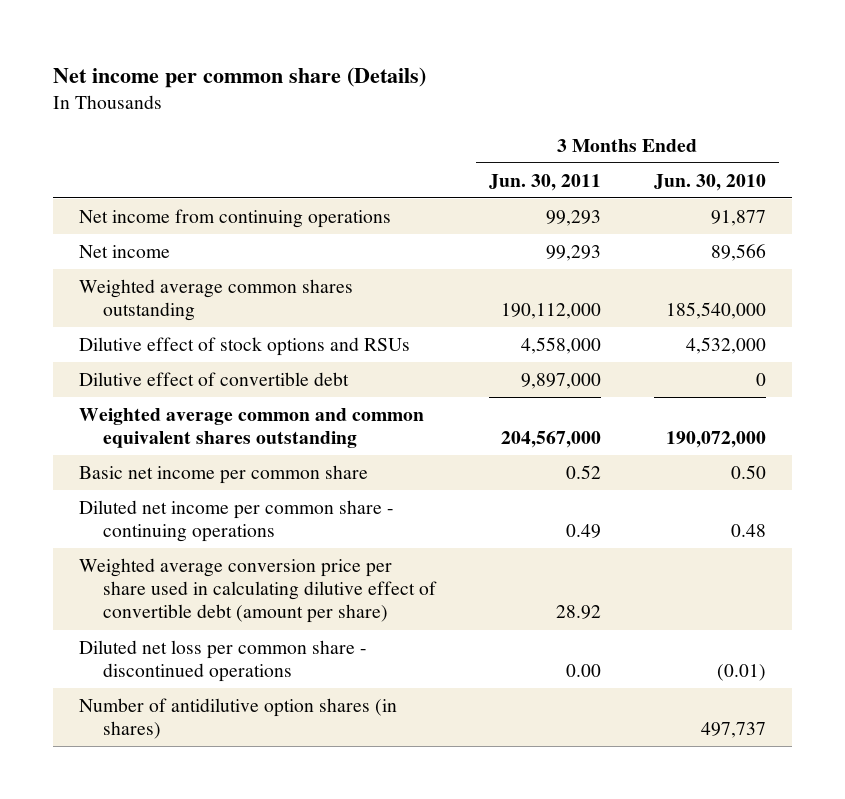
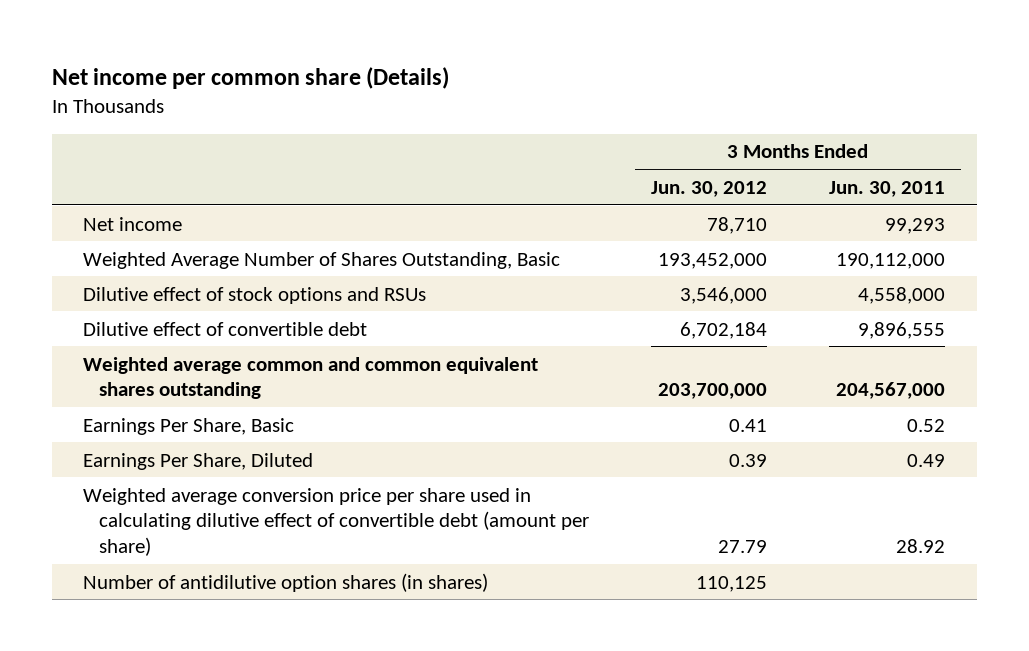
[653,173,766,191] Jun. 30, 2010 -> none
none -> [651,180,768,197] Jun. 30, 2012
[79,208,392,228] Net income from continuing operations -> none
[79,278,354,322] Weighted average common shares outstanding -> [83,251,561,269] Weighted Average Number of Shares Outstanding, Basic
[520,372,601,389] 9,897,000 -> [858,321,946,339] 9,896,555
[79,464,369,484] Basic net income per common share -> none
[79,499,395,543] Diluted net income per common share - continuing operations -> none
none -> [83,417,295,435] Earnings Per Share, Basic
none -> [83,452,314,470] Earnings Per Share, Diluted
[79,639,368,683] Diluted net loss per common share - discontinued operations -> none

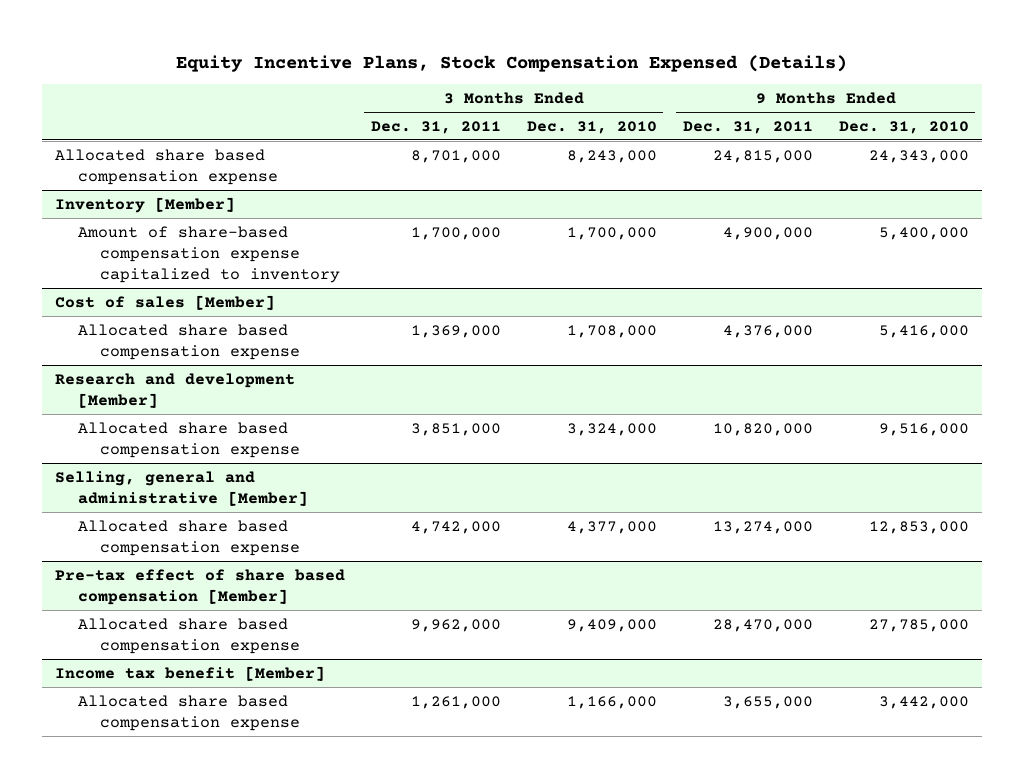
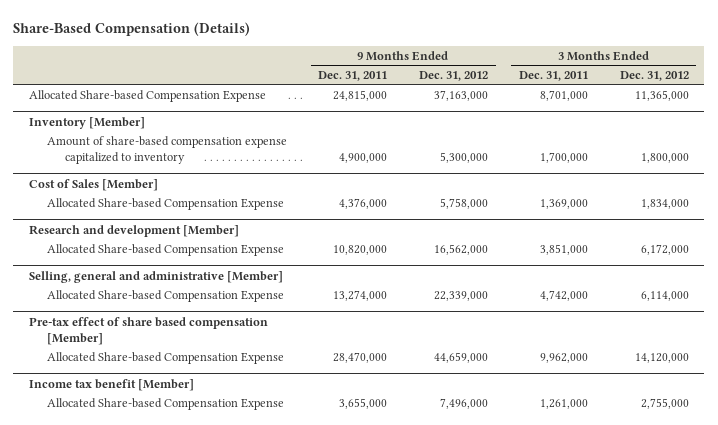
[175,54,847,72] Equity Incentive Plans, Stock Compensation Expensed (Details) -> [13,22,251,37] Share-Based Compensation (Details)
[526,120,657,134] Dec. 31, 2010 -> none
[838,120,969,134] Dec. 31, 2010 -> none
none -> [418,70,488,81] Dec. 31, 2012
none -> [619,70,689,81] Dec. 31, 2012
[55,148,278,185] Allocated share based compensation expense -> [29,89,267,102] Allocated Share-based Compensation Expense
[55,294,276,310] Cost of sales [Member] -> [29,178,159,191] Cost of Sales [Member]
[77,323,300,360] Allocated share based compensation expense -> [47,197,285,210] Allocated Share-based Compensation Expense
[77,421,300,458] Allocated share based compensation expense -> [47,243,285,256] Allocated Share-based Compensation Expense
[77,519,300,556] Allocated share based compensation expense -> [47,289,285,302] Allocated Share-based Compensation Expense
[77,617,300,654] Allocated share based compensation expense -> [47,351,285,364] Allocated Share-based Compensation Expense
[77,694,300,731] Allocated share based compensation expense -> [47,397,285,410] Allocated Share-based Compensation Expense

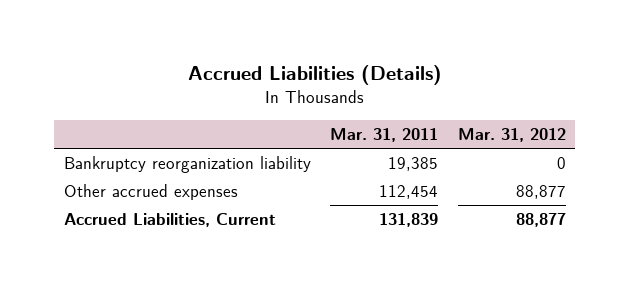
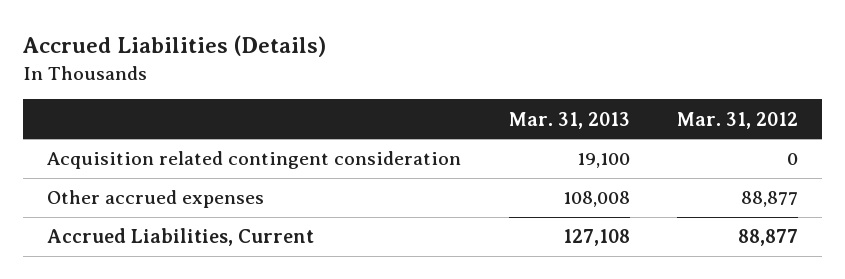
[330,128,439,143] Mar. 31, 2011 -> none
none -> [508,111,630,129] Mar. 31, 2013
[63,155,311,173] Bankruptcy reorganization liability -> none
none -> [46,151,461,170] Acquisition related contingent consideration

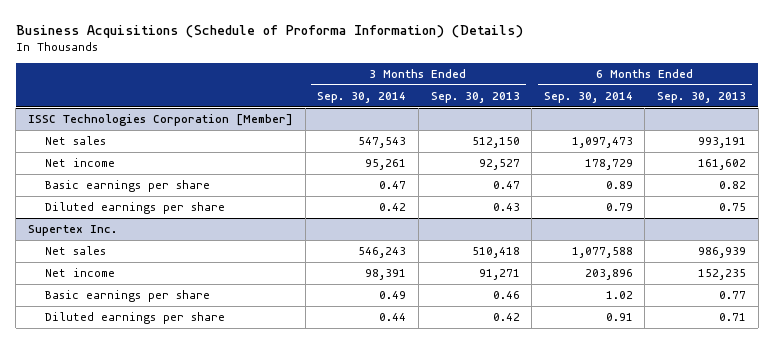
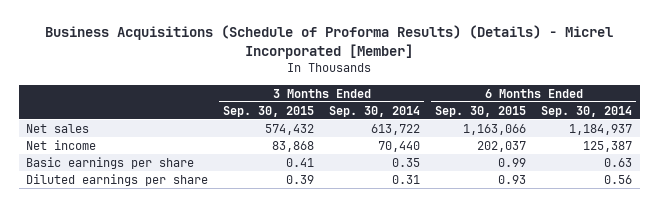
[15,24,523,38] Business Acquisitions (Schedule of Proforma Information) (Details) -> [45,25,614,60] Business Acquisitions (Schedule of Proforma Results) (Details) - Micrel Incorporated [Member]
[430,91,520,103] Sep. 30, 2013 -> none
[657,91,747,103] Sep. 30, 2013 -> none
none -> [223,105,315,117] Sep. 30, 2015
none -> [435,105,527,117] Sep. 30, 2015
[28,114,294,127] ISSC Technologies Corporation [Member] -> none
[28,225,118,237] Supertex Inc. -> none
[44,246,106,256] Net sales -> none
[44,268,115,278] Net income -> none
[44,290,210,303] Basic earnings per share -> none
[44,312,225,325] Diluted earnings per share -> none
[358,137,407,149] 547,543 -> [371,123,421,135] 613,722
[571,137,633,149] 1,097,473 -> [569,123,633,135] 1,184,937
[365,159,407,171] 95,261 -> [378,140,421,152] 70,440
[584,159,633,171] 178,729 -> [583,140,633,152] 125,387
[379,181,407,190] 0.47 -> [392,157,421,167] 0.35
[605,181,633,190] 0.89 -> [604,157,633,167] 0.63
[379,203,407,212] 0.42 -> [392,174,421,184] 0.31
[605,203,633,212] 0.79 -> [604,174,633,184] 0.56

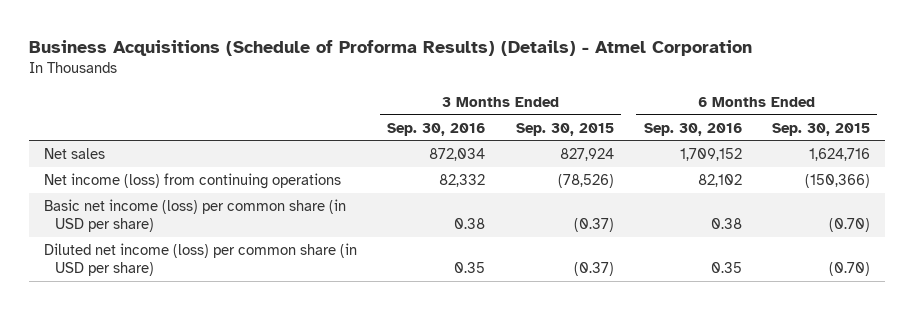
[45,25,614,60] Business Acquisitions (Schedule of Proforma Results) (Details) - Micrel Incorporated [Member] -> [29,39,753,56] Business Acquisitions (Schedule of Proforma Results) (Details) - Atmel Corporation
[329,105,421,117] Sep. 30, 2014 -> none
[541,105,633,117] Sep. 30, 2014 -> none
none -> [387,122,486,136] Sep. 30, 2016
none -> [643,122,742,136] Sep. 30, 2016
[265,123,315,135] 574,432 -> [559,148,614,162] 827,924
[463,123,527,135] 1,163,066 -> [808,148,870,162] 1,624,716
[26,139,97,150] Net income -> [44,173,342,190] Net income (loss) from continuing operations
[272,140,315,152] 83,868 -> [557,174,614,189] (78,526)
[477,140,527,152] 202,037 -> [804,174,870,189] (150,366)
[26,156,195,169] Basic earnings per share -> [44,199,347,233] Basic net income (loss) per common share (in USD per share)
[286,157,315,167] 0.41 -> [573,218,614,233] (0.37)
[498,157,527,167] 0.99 -> [828,218,870,233] (0.70)
[26,173,209,186] Diluted earnings per share -> [44,243,358,277] Diluted net income (loss) per common share (in USD per share)
[286,174,315,184] 0.39 -> [573,262,614,277] (0.37)
[498,174,527,184] 0.93 -> [828,262,870,277] (0.70)

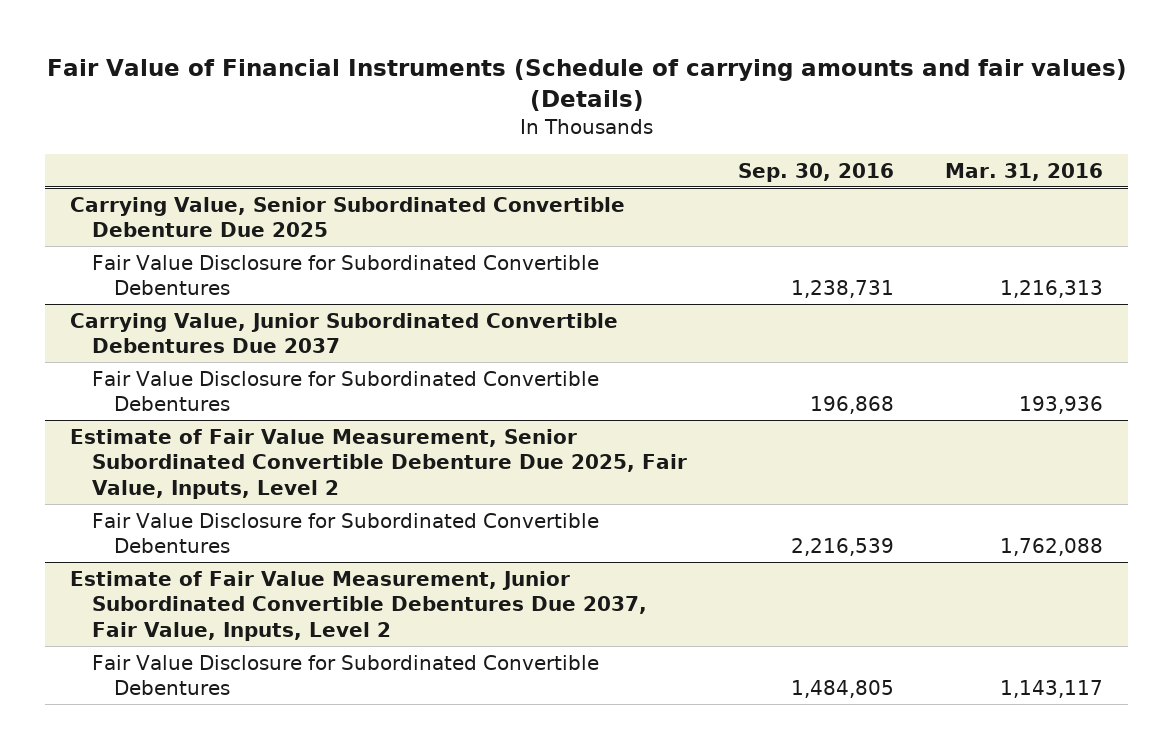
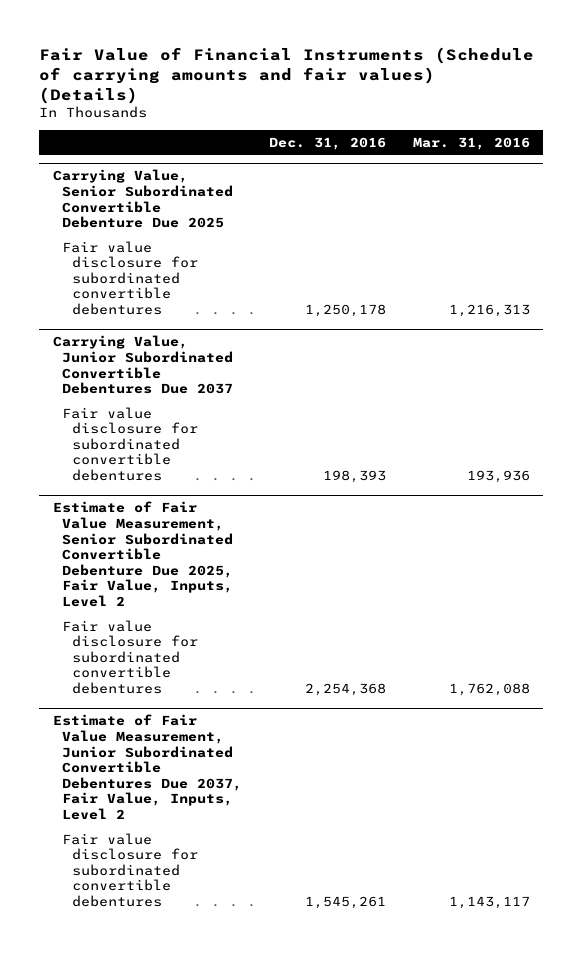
[738,162,895,182] Sep. 30, 2016 -> none
none -> [269,137,387,151] Dec. 31, 2016
[92,254,600,296] Fair Value Disclosure for Subordinated Convertible Debentures -> [62,240,199,316] Fair value disclosure for subordinated convertible debentures
[92,370,600,412] Fair Value Disclosure for Subordinated Convertible Debentures -> [62,406,199,482] Fair value disclosure for subordinated convertible debentures
[92,512,600,554] Fair Value Disclosure for Subordinated Convertible Debentures -> [62,619,199,695] Fair value disclosure for subordinated convertible debentures
[92,654,600,696] Fair Value Disclosure for Subordinated Convertible Debentures -> [62,832,199,908] Fair value disclosure for subordinated convertible debentures

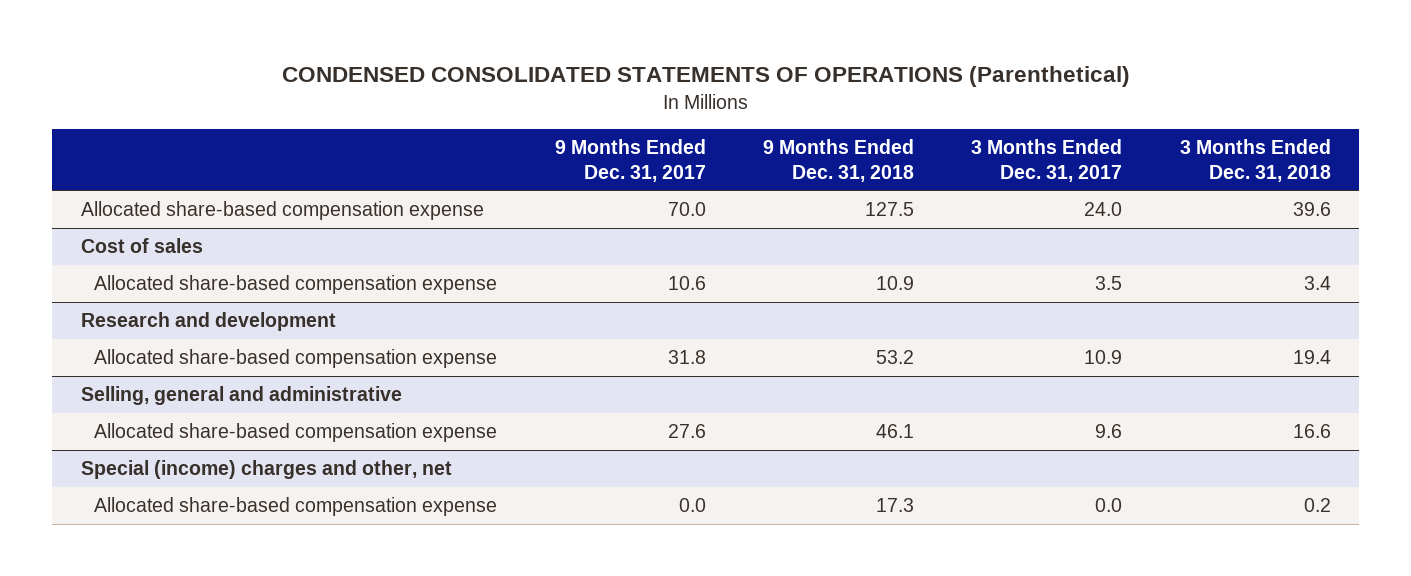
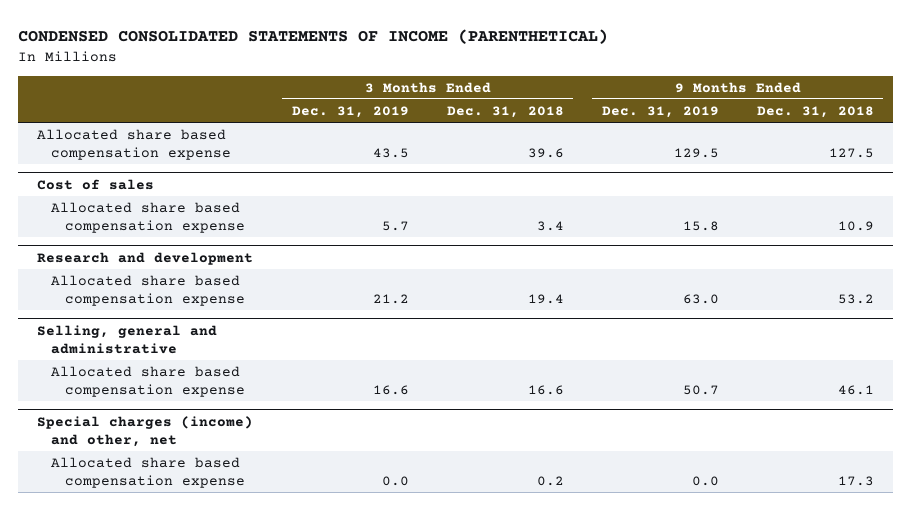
[281,66,1130,88] CONDENSED CONSOLIDATED STATEMENTS OF OPERATIONS (Parenthetical) -> [18,29,609,45] CONDENSED CONSOLIDATED STATEMENTS OF INCOME (PARENTHETICAL)
[554,138,706,182] 9 Months Ended Dec. 31, 2017 -> none
[971,138,1123,182] 3 Months Ended Dec. 31, 2017 -> none
none -> [291,105,409,118] Dec. 31, 2019
none -> [601,105,719,118] Dec. 31, 2019
[80,201,484,221] Allocated share-based compensation expense -> [37,128,232,160] Allocated share based compensation expense
[94,275,498,295] Allocated share-based compensation expense -> [51,201,246,233] Allocated share based compensation expense
[94,349,498,369] Allocated share-based compensation expense -> [51,274,246,306] Allocated share based compensation expense
[94,423,498,443] Allocated share-based compensation expense -> [51,365,246,397] Allocated share based compensation expense
[80,460,452,480] Special (income) charges and other, net -> [37,415,254,447] Special charges (income) and other, net
[94,497,498,517] Allocated share-based compensation expense -> [51,456,246,488] Allocated share based compensation expense

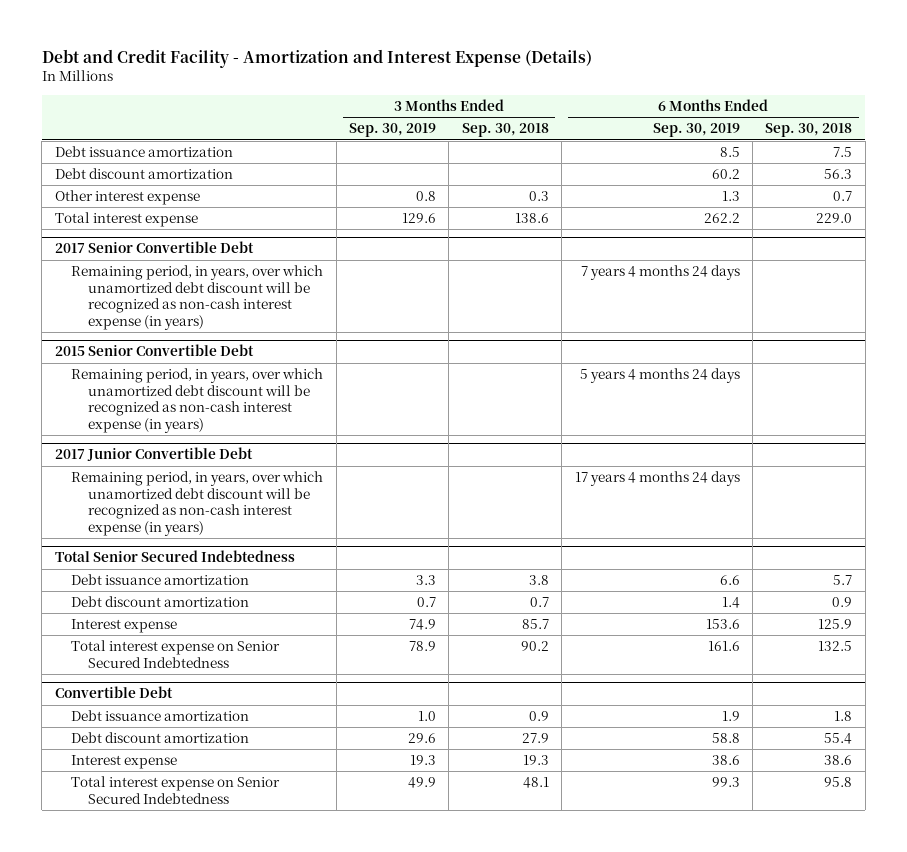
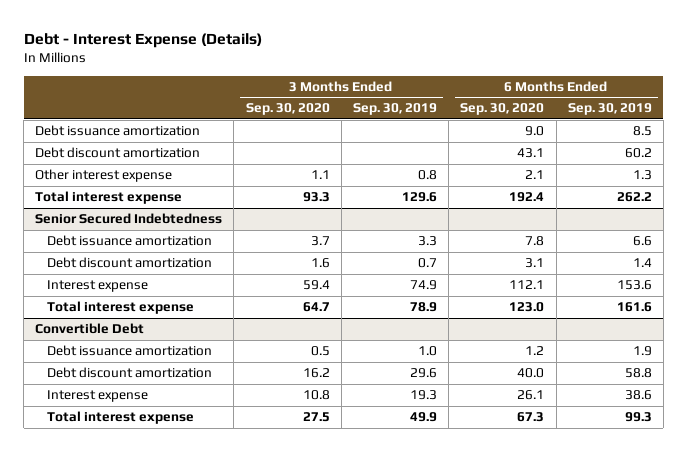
[41,48,592,68] Debt and Credit Facility - Amortization and Interest Expense (Details) -> [23,33,262,49] Debt - Interest Expense (Details)
[461,123,549,138] Sep. 30, 2018 -> none
[765,123,853,138] Sep. 30, 2018 -> none
none -> [245,103,330,116] Sep. 30, 2020
none -> [460,103,545,116] Sep. 30, 2020
[54,241,254,254] 2017 Senior Convertible Debt -> none
[71,265,324,330] Remaining period, in years, over which unamortized debt discount will be recognized as non-cash interest expense (in years) -> none
[54,344,254,357] 2015 Senior Convertible Debt -> none
[71,368,324,433] Remaining period, in years, over which unamortized debt discount will be recognized as non-cash interest expense (in years) -> none
[54,447,253,462] 2017 Junior Convertible Debt -> none
[71,471,324,536] Remaining period, in years, over which unamortized debt discount will be recognized as non-cash interest expense (in years) -> none
[54,550,295,563] Total Senior Secured Indebtedness -> [35,213,223,225] Senior Secured Indebtedness
[71,640,281,668] Total interest expense on Senior Secured Indebtedness -> [46,301,194,315] Total interest expense
[71,776,281,804] Total interest expense on Senior Secured Indebtedness -> [46,411,194,425] Total interest expense

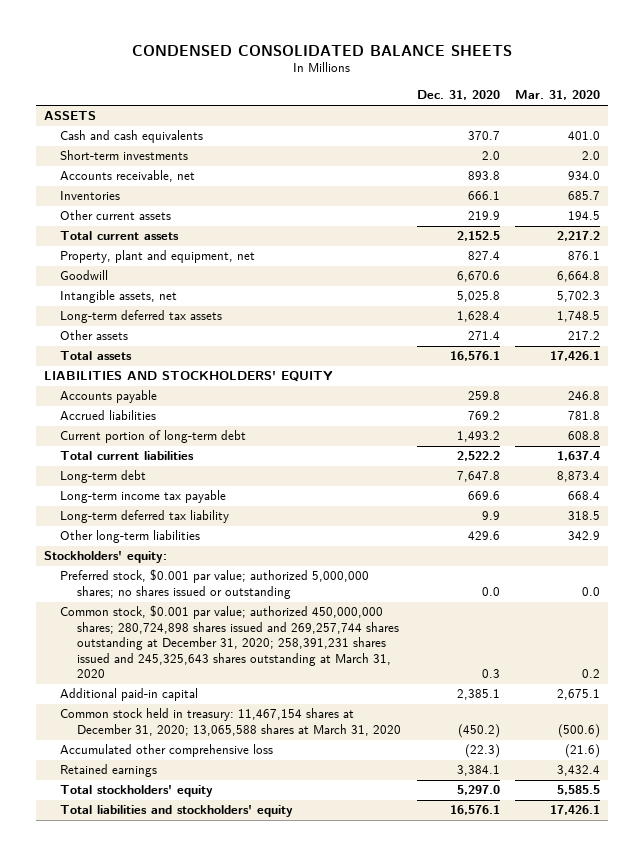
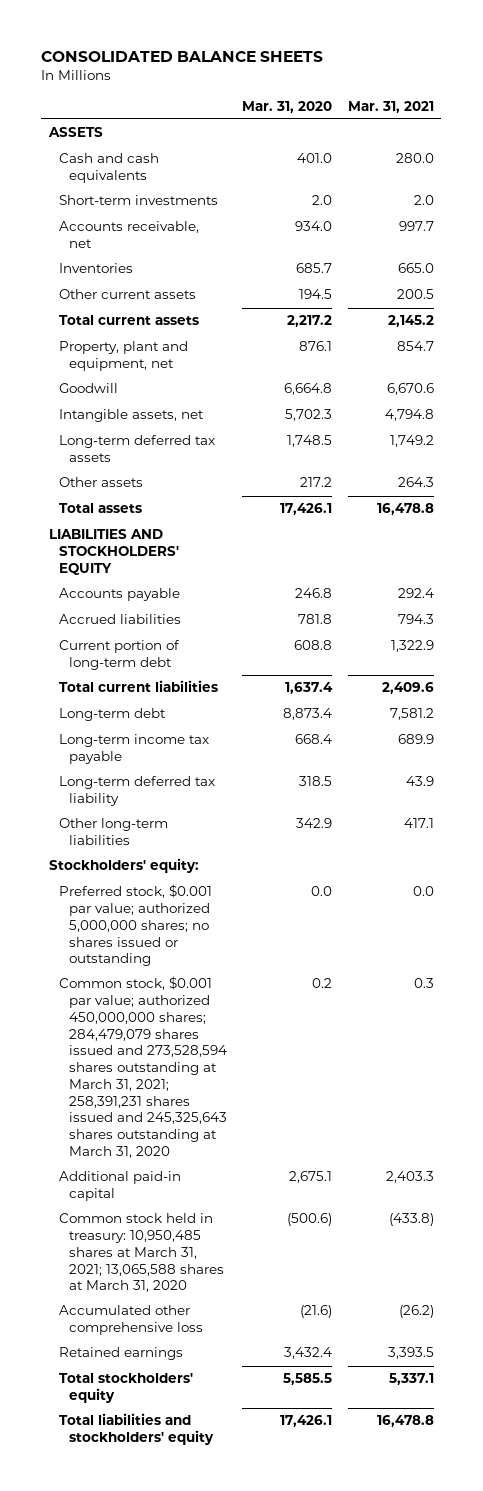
[132,44,513,56] CONDENSED CONSOLIDATED BALANCE SHEETS -> [41,50,324,62] CONSOLIDATED BALANCE SHEETS
[416,90,500,101] Dec. 31, 2020 -> none
none -> [347,100,434,113] Mar. 31, 2021
[60,605,400,679] Common stock, $0.001 par value; authorized 450,000,000 shares; 280,724,898 shares issued and 269,257,744 shares outstanding at December 31, 2020; 258,391,231 shares issued and 245,325,643 shares outstanding at March 31, 2020 -> [59,976,228,1158] Common stock, $0.001 par value; authorized 450,000,000 shares; 284,479,079 shares issued and 273,528,594 shares outstanding at March 31, 2021; 258,391,231 shares issued and 245,325,643 shares outstanding at March 31, 2020
[60,708,402,736] Common stock held in treasury: 11,467,154 shares at December 31, 2020; 13,065,588 shares at March 31, 2020 -> [59,1213,225,1293] Common stock held in treasury: 10,950,485 shares at March 31, 2021; 13,065,588 shares at March 31, 2020

